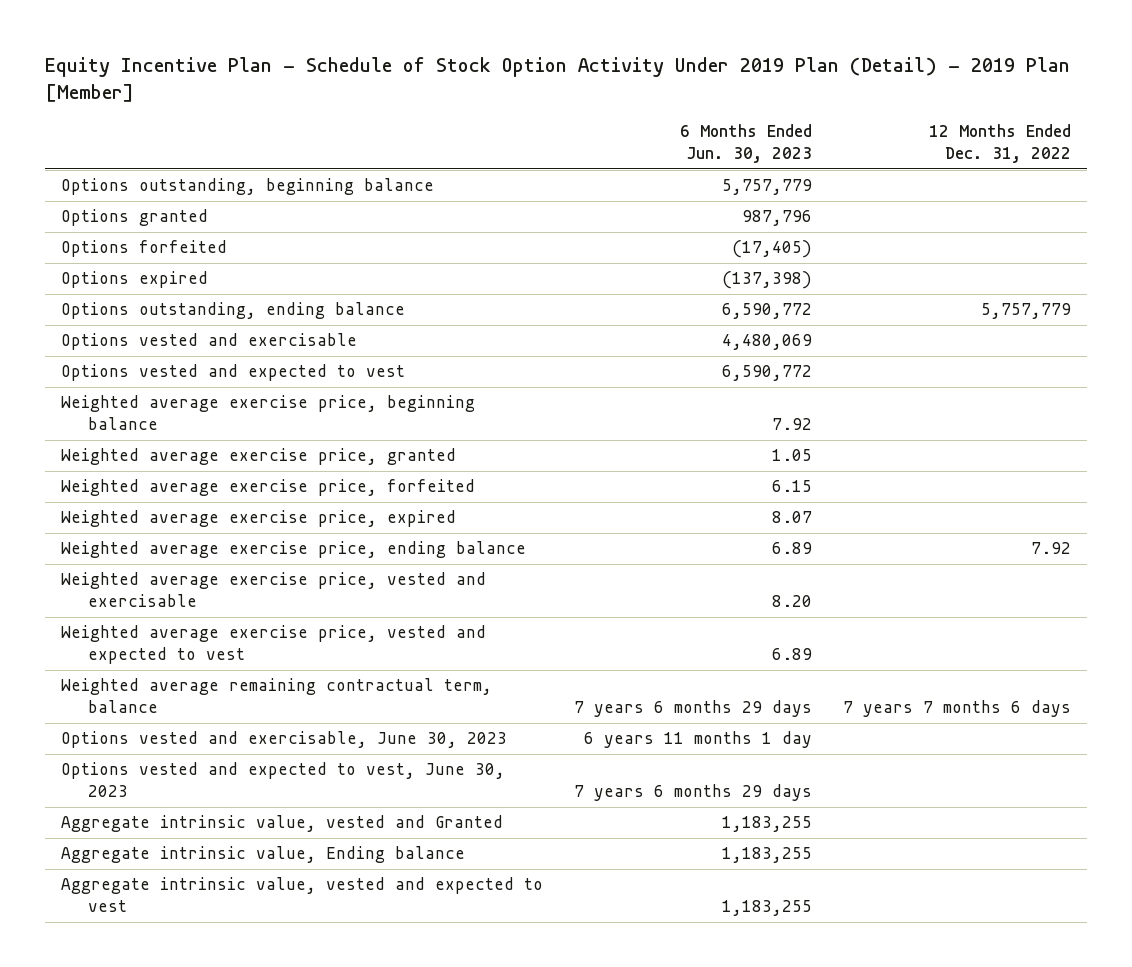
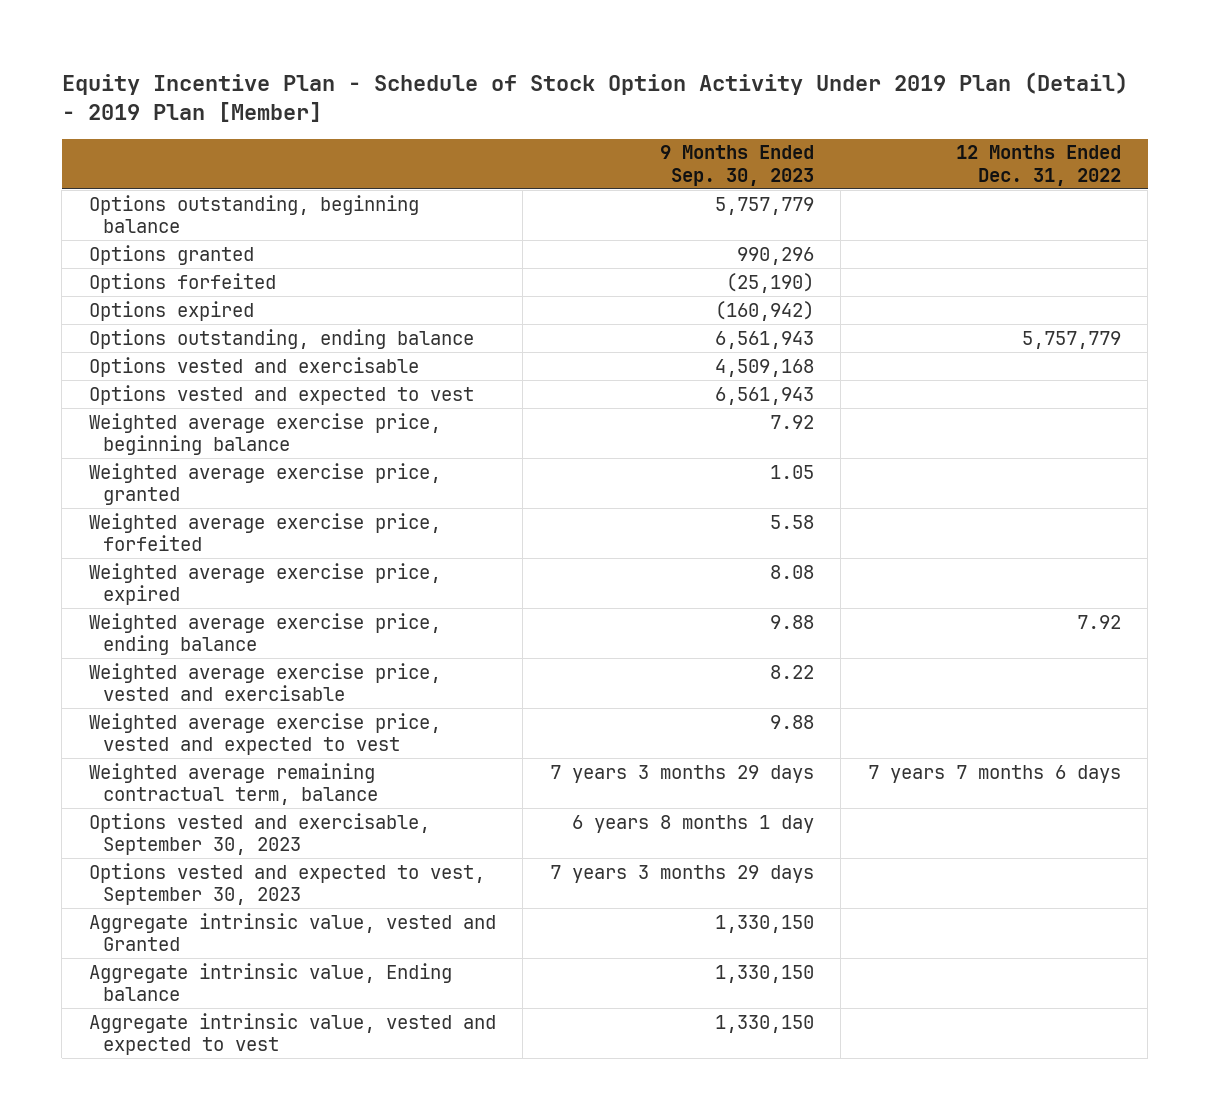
[680,124,813,164] 6 Months Ended Jun. 30, 2023 -> none
none -> [659,145,814,186] 9 Months Ended Sep. 30, 2023
[60,731,507,749] Options vested and exercisable, June 30, 2023 -> [88,812,430,856] Options vested and exercisable, September 30, 2023
[60,762,505,798] Options vested and expected to vest, June 30, 2023 -> [88,862,485,906] Options vested and expected to vest, September 30, 2023

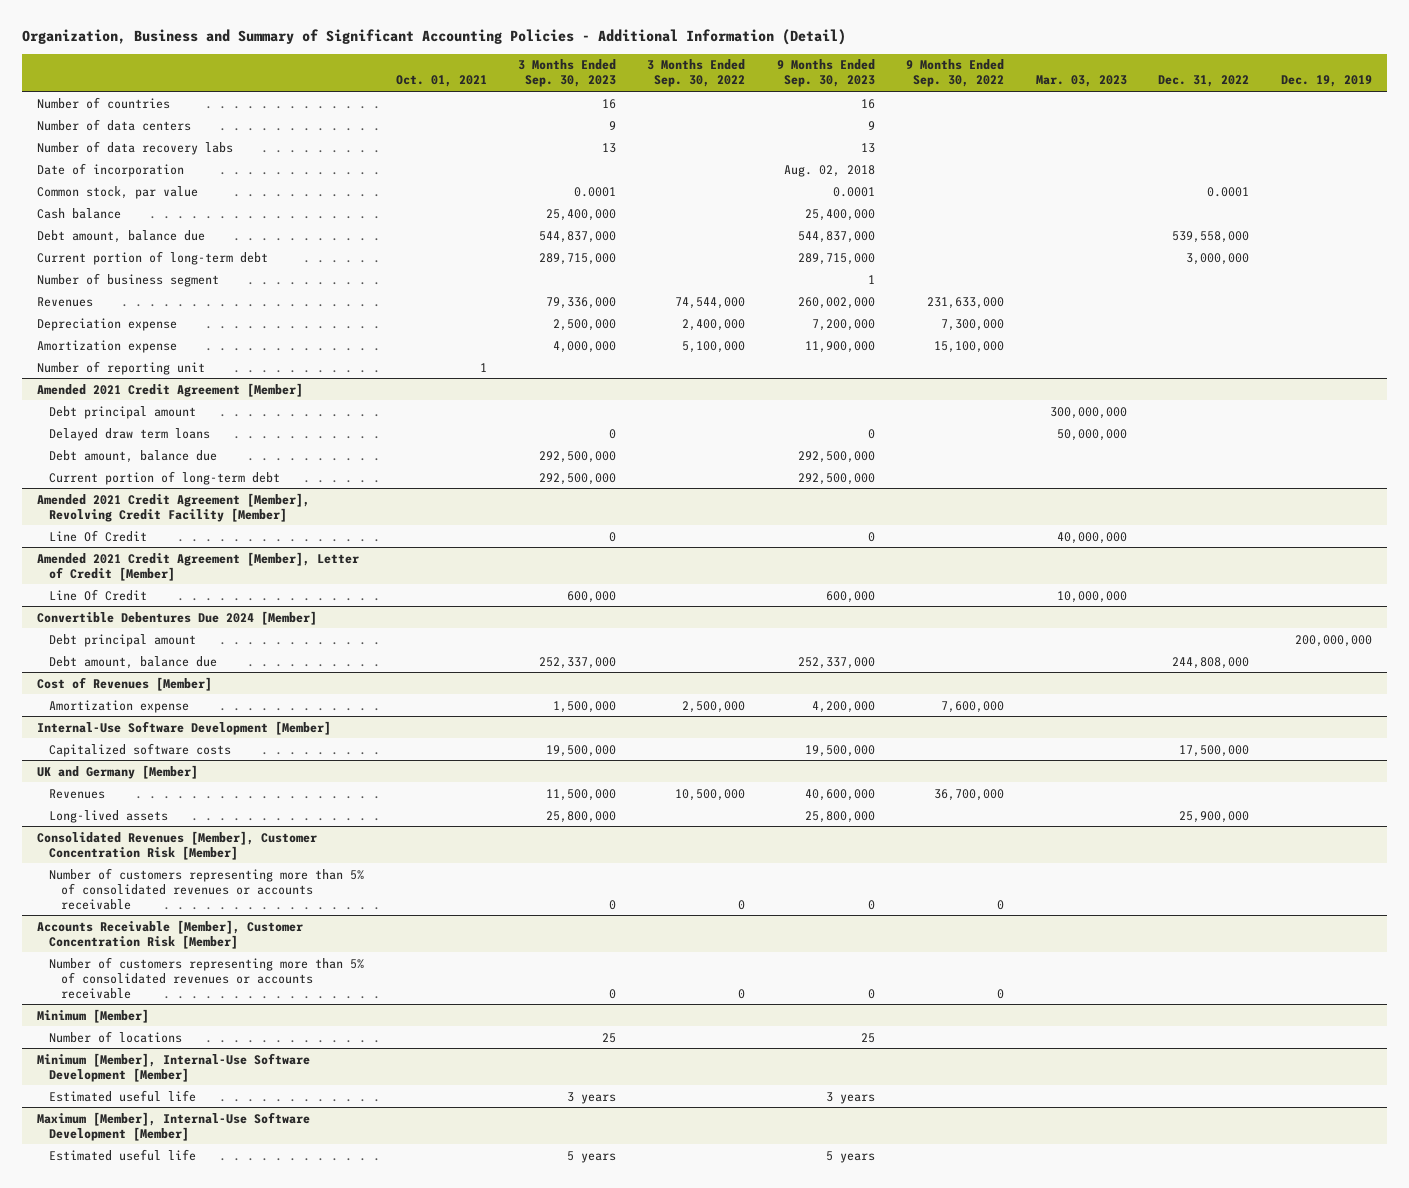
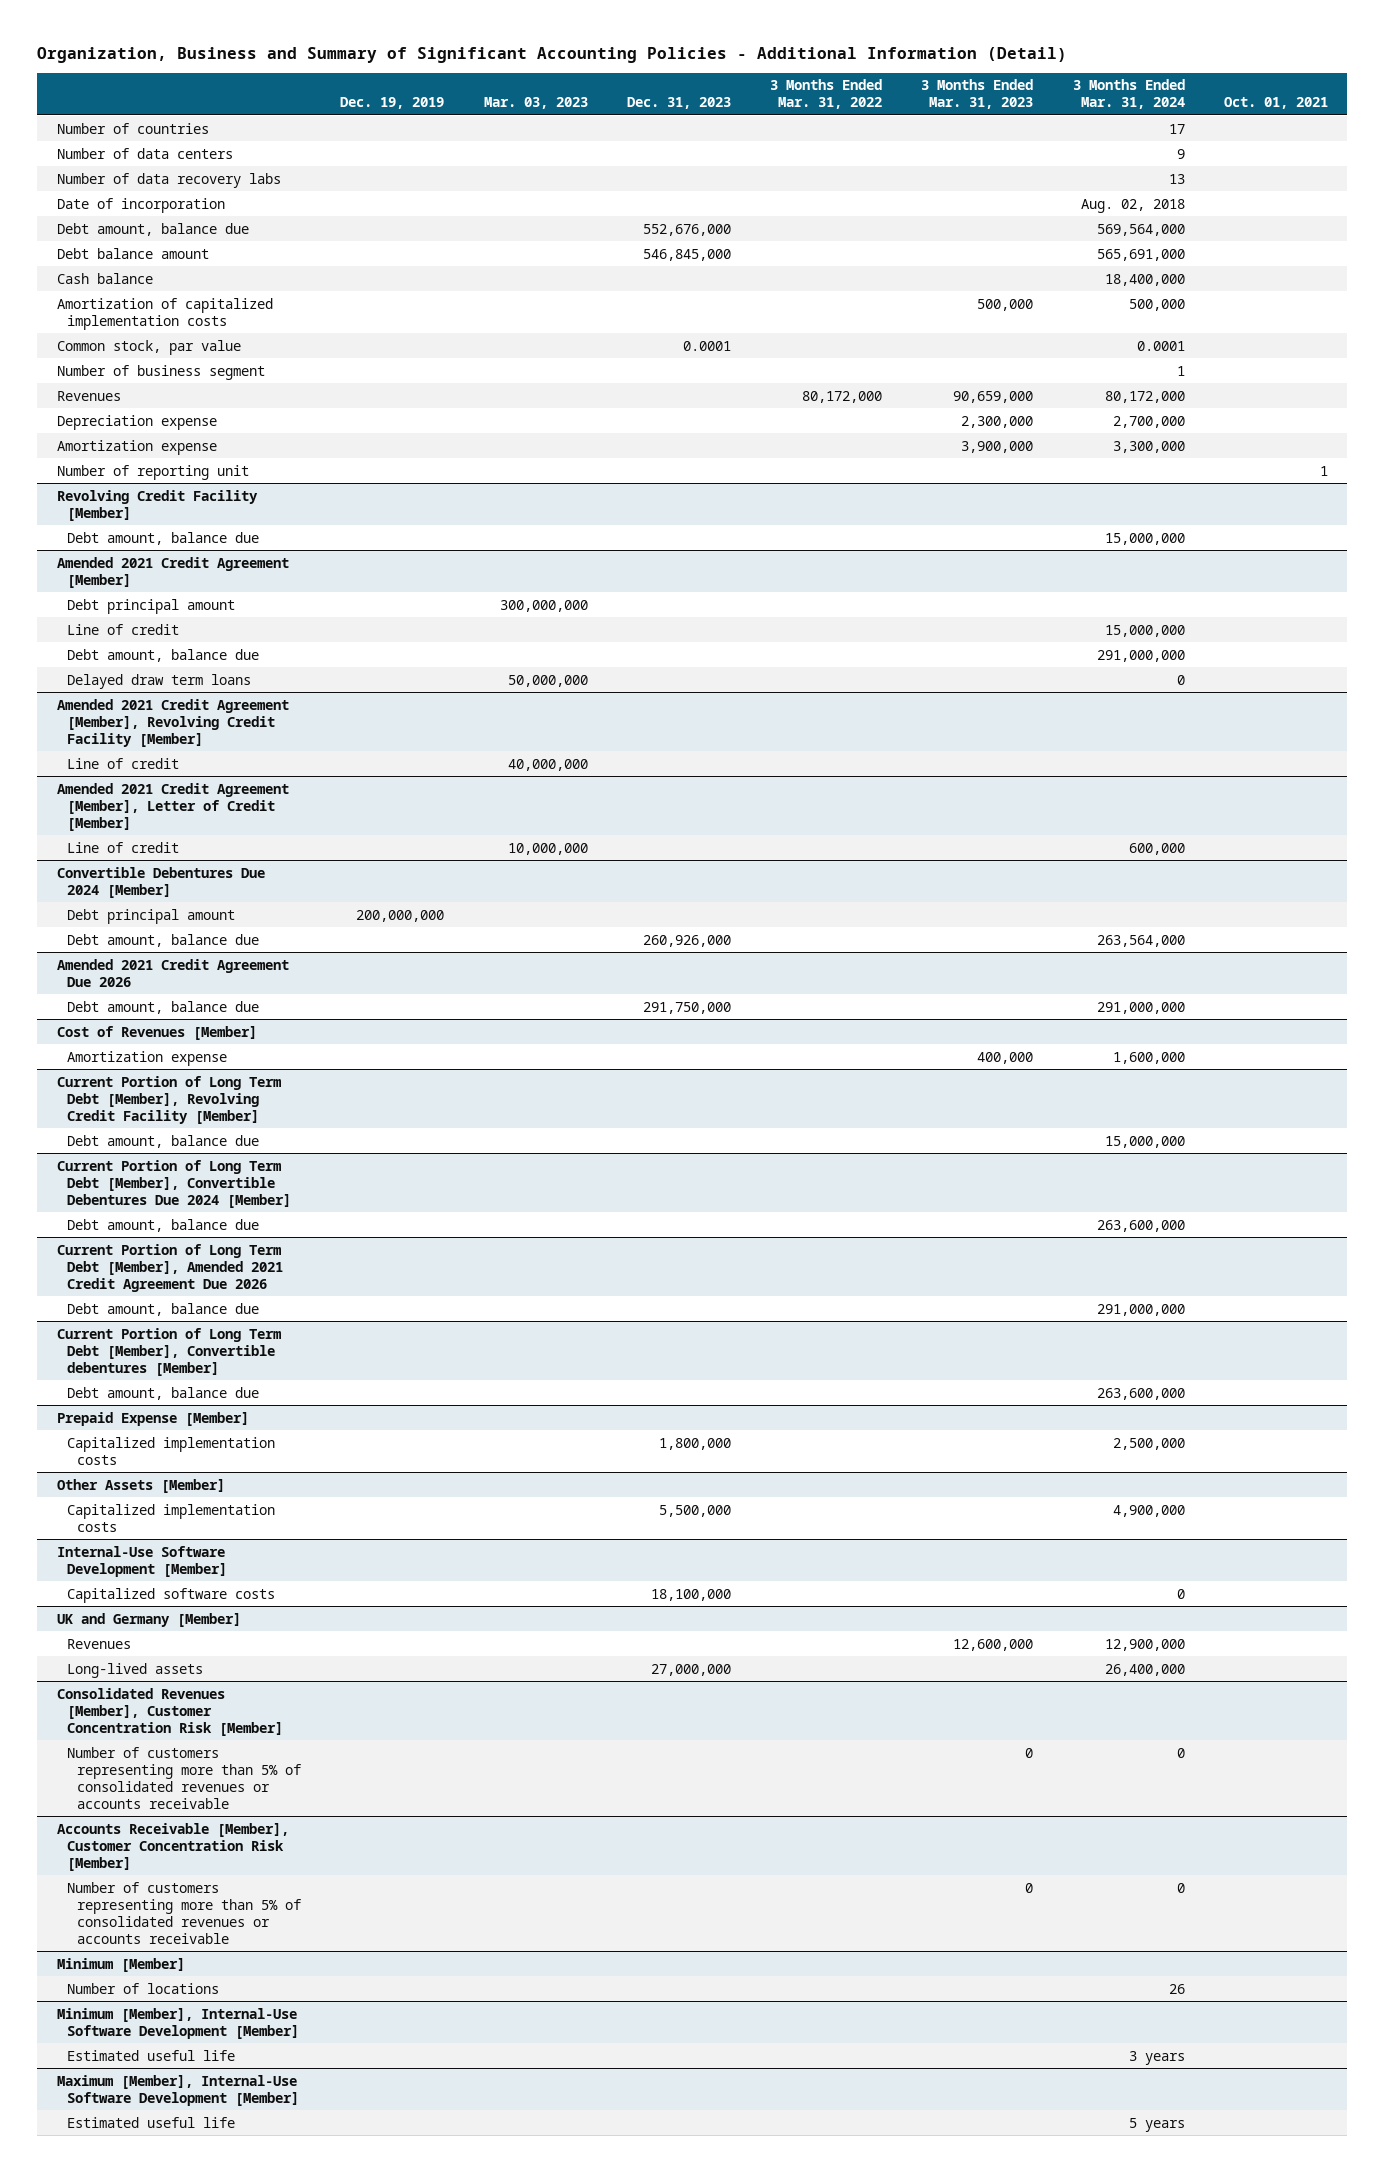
[517,59,616,88] 3 Months Ended Sep. 30, 2023 -> none
[647,59,746,88] 3 Months Ended Sep. 30, 2022 -> none
[776,59,875,88] 9 Months Ended Sep. 30, 2023 -> none
[906,59,1005,88] 9 Months Ended Sep. 30, 2022 -> none
[1158,75,1250,88] Dec. 31, 2022 -> none
none -> [626,97,731,110] Dec. 31, 2023
none -> [770,79,883,110] 3 Months Ended Mar. 31, 2022
none -> [921,79,1034,110] 3 Months Ended Mar. 31, 2023
none -> [1072,79,1185,110] 3 Months Ended Mar. 31, 2024
[37,250,269,265] Current portion of long-term debt -> none
none -> [57,247,210,259] Debt balance amount
[37,207,122,219] Cash balance -> [57,272,154,284] Cash balance
none -> [57,297,274,330] Amortization of capitalized implementation costs
[37,185,199,199] Common stock, par value -> [57,339,242,355] Common stock, par value
none -> [57,489,259,521] Revolving Credit Facility [Member]
none -> [67,531,260,545] Debt amount, balance due
none -> [67,623,180,635] Line of credit
[49,470,281,485] Current portion of long-term debt -> none
[49,427,211,441] Delayed draw term loans -> [67,673,252,689] Delayed draw term loans
[49,529,148,542] Line Of Credit -> [67,757,180,769] Line of credit
[49,588,148,601] Line Of Credit -> [67,841,180,853] Line of credit
none -> [57,958,290,987] Amended 2021 Credit Agreement Due 2026
none -> [67,1000,260,1014] Debt amount, balance due
none -> [57,1075,282,1124] Current Portion of Long Term Debt [Member], Revolving Credit Facility [Member]
none -> [67,1134,260,1148] Debt amount, balance due
none -> [57,1159,292,1208] Current Portion of Long Term Debt [Member], Convertible Debentures Due 2024 [Member]
none -> [67,1218,260,1232] Debt amount, balance due
none -> [57,1243,284,1292] Current Portion of Long Term Debt [Member], Amended 2021 Credit Agreement Due 2026
none -> [67,1302,260,1316] Debt amount, balance due
none -> [57,1327,282,1376] Current Portion of Long Term Debt [Member], Convertible debentures [Member]
none -> [67,1386,260,1400] Debt amount, balance due
none -> [57,1411,250,1426] Prepaid Expense [Member]
none -> [67,1436,276,1465] Capitalized implementation costs
none -> [57,1478,226,1493] Other Assets [Member]
none -> [67,1503,276,1532] Capitalized implementation costs

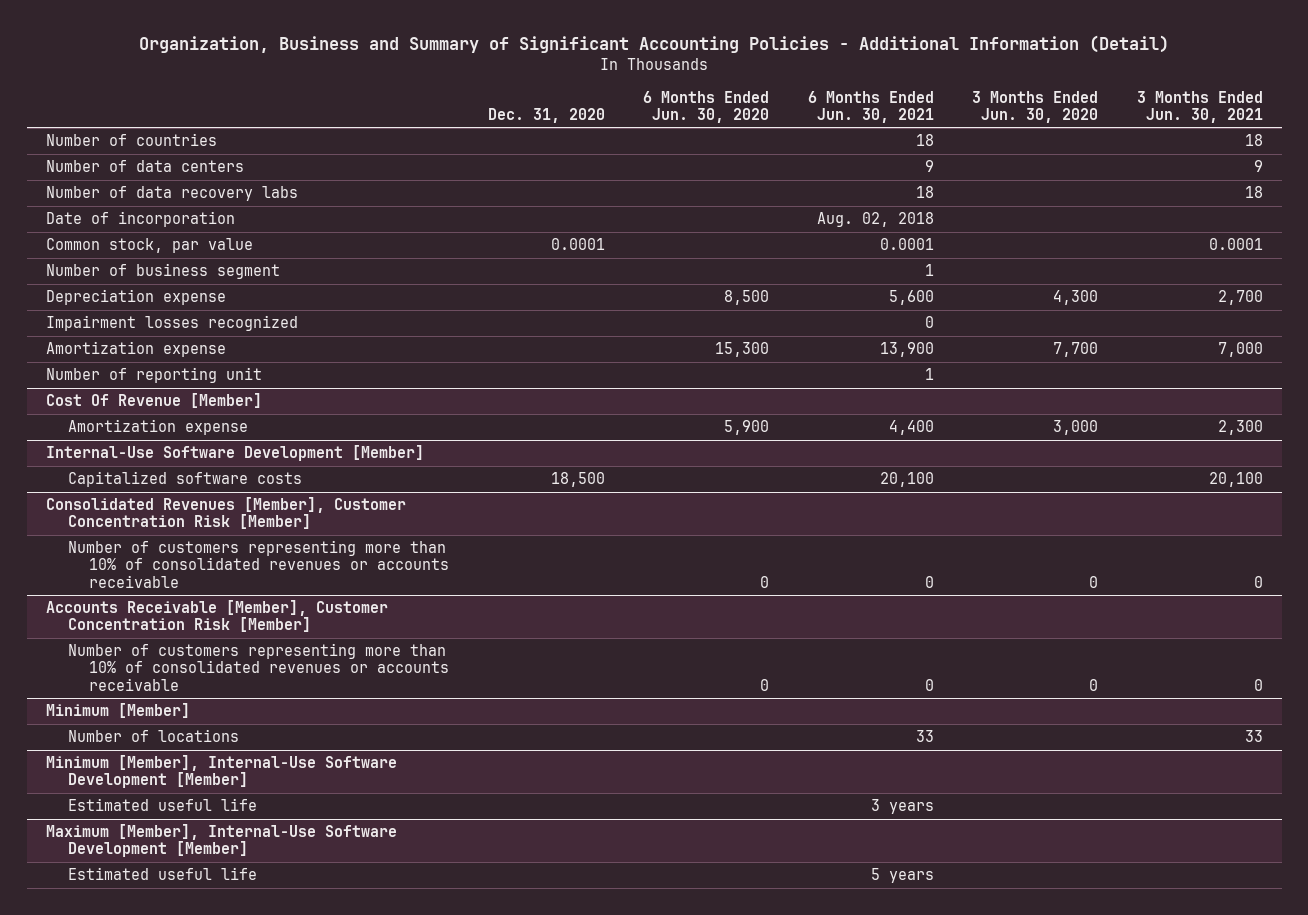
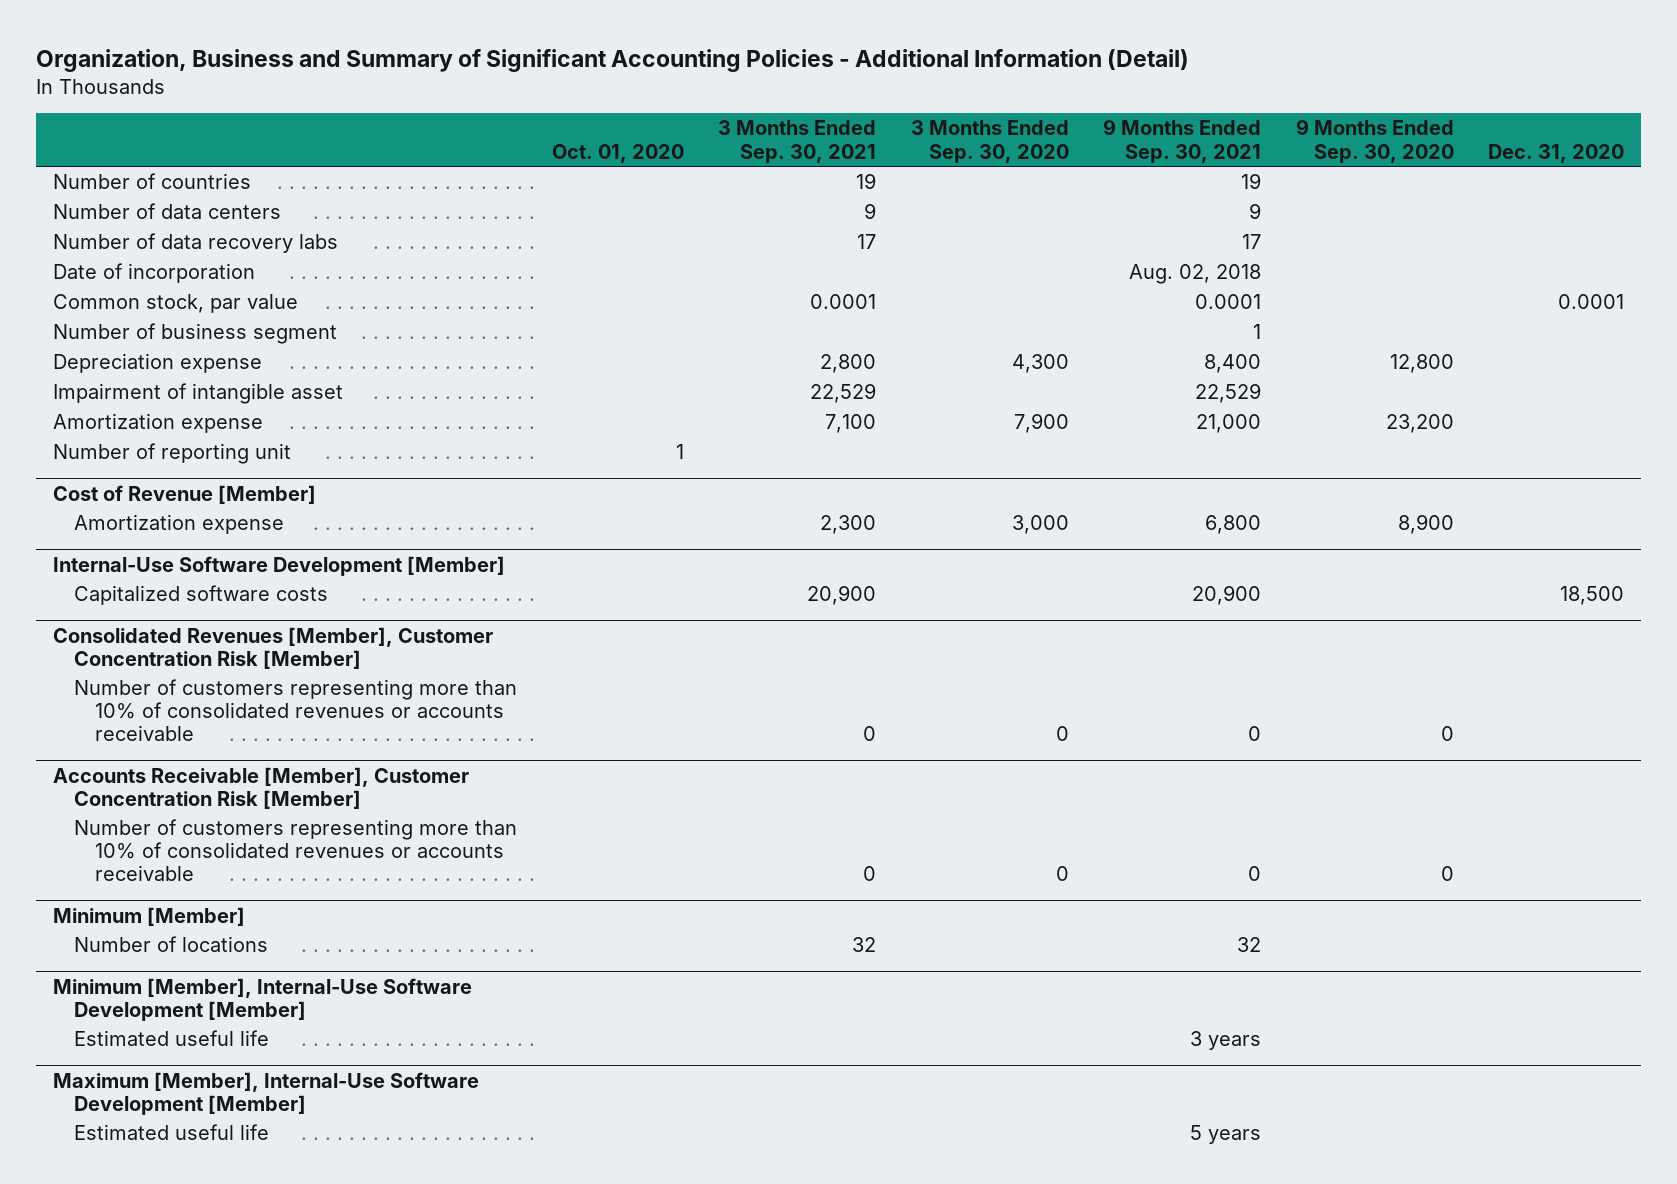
[643,90,770,124] 6 Months Ended Jun. 30, 2020 -> none
[807,90,934,124] 6 Months Ended Jun. 30, 2021 -> none
[972,90,1099,124] 3 Months Ended Jun. 30, 2020 -> none
[1136,90,1263,124] 3 Months Ended Jun. 30, 2021 -> none
none -> [551,143,684,163] Oct. 01, 2020
none -> [718,120,877,163] 3 Months Ended Sep. 30, 2021
none -> [910,120,1069,163] 3 Months Ended Sep. 30, 2020
none -> [1103,119,1262,163] 9 Months Ended Sep. 30, 2021
none -> [1295,119,1454,163] 9 Months Ended Sep. 30, 2020
[45,315,298,332] Impairment losses recognized -> [53,383,344,405] Impairment of intangible asset
[45,393,262,409] Cost Of Revenue [Member] -> [53,484,317,504] Cost of Revenue [Member]

